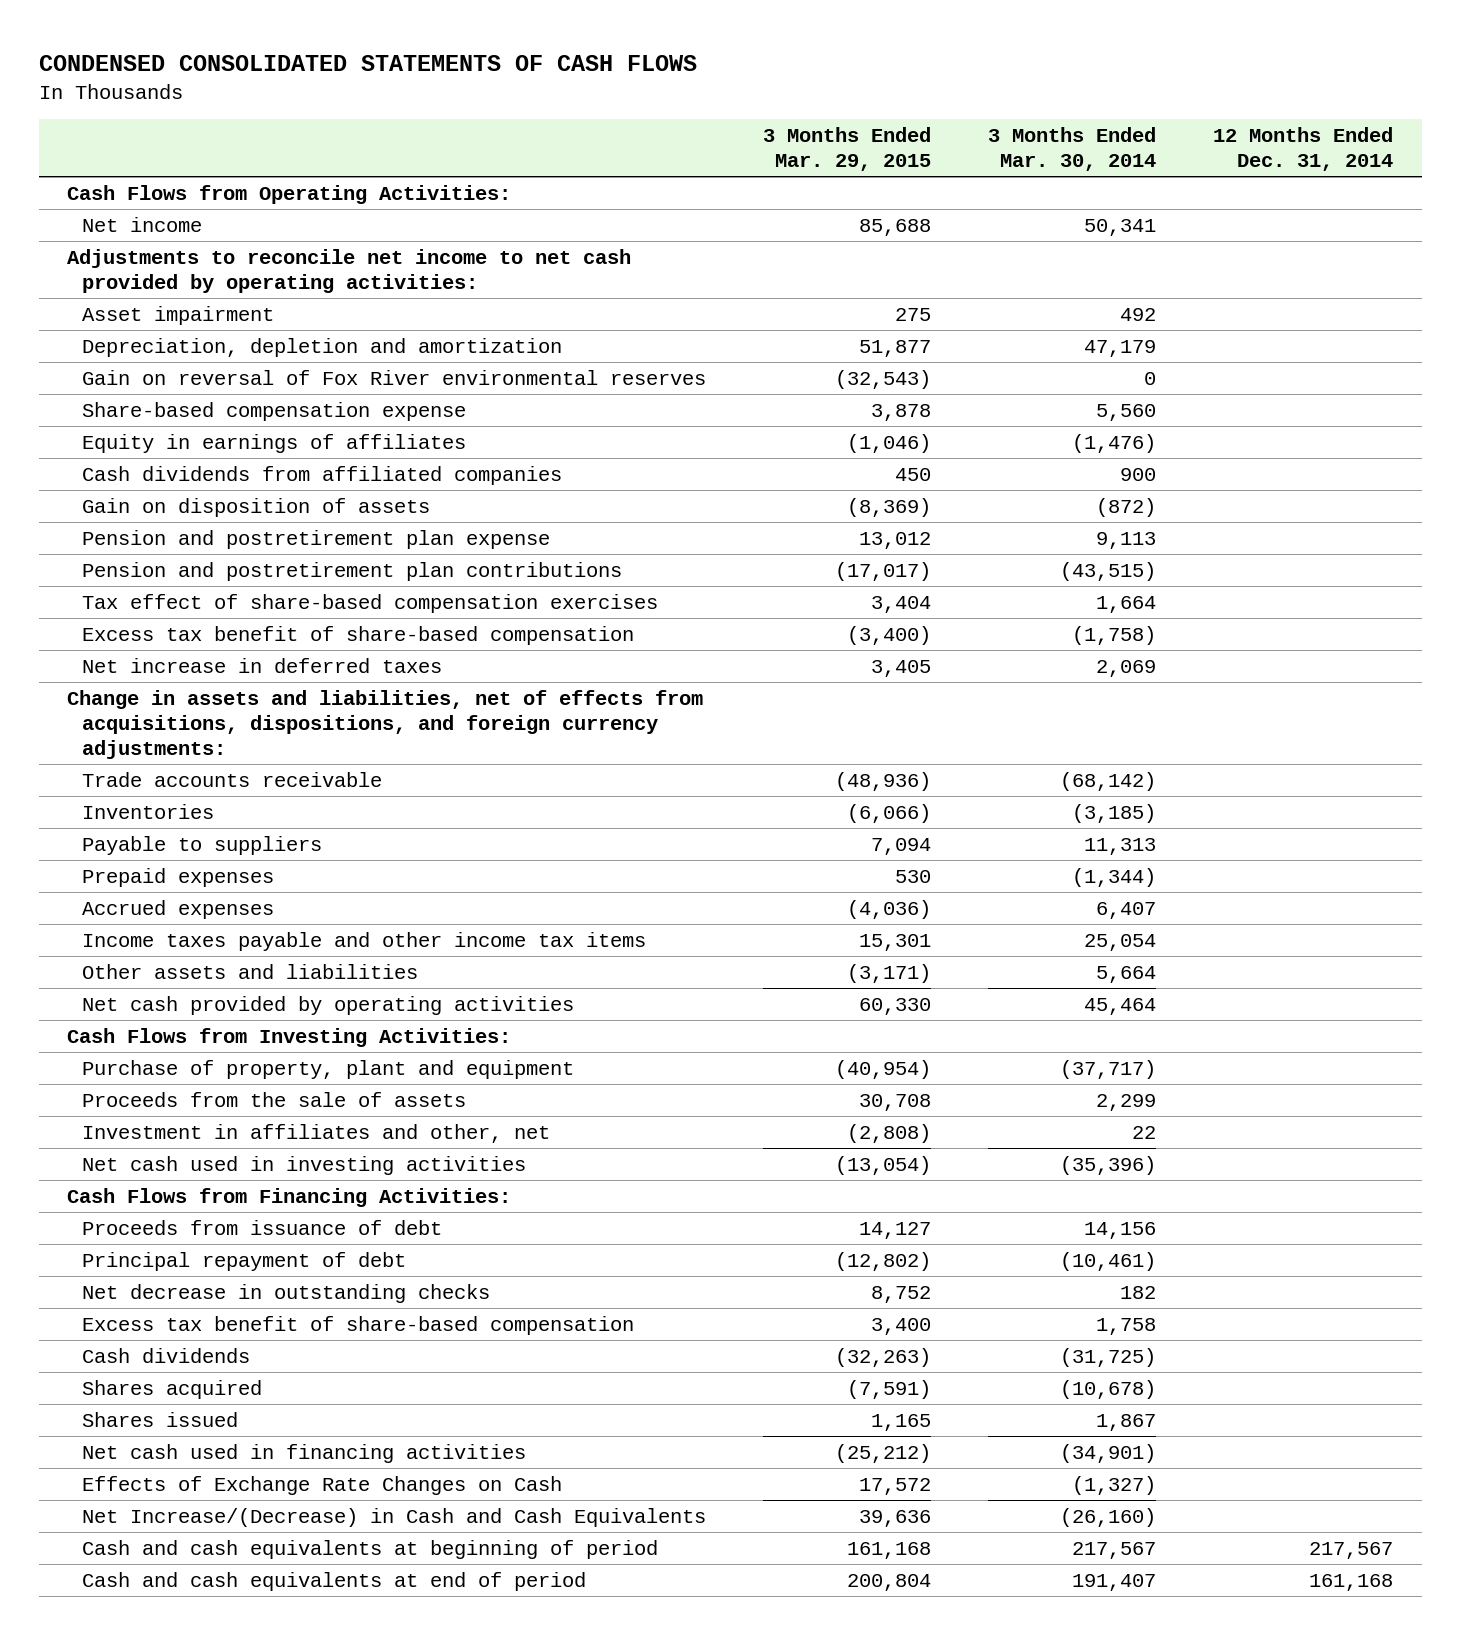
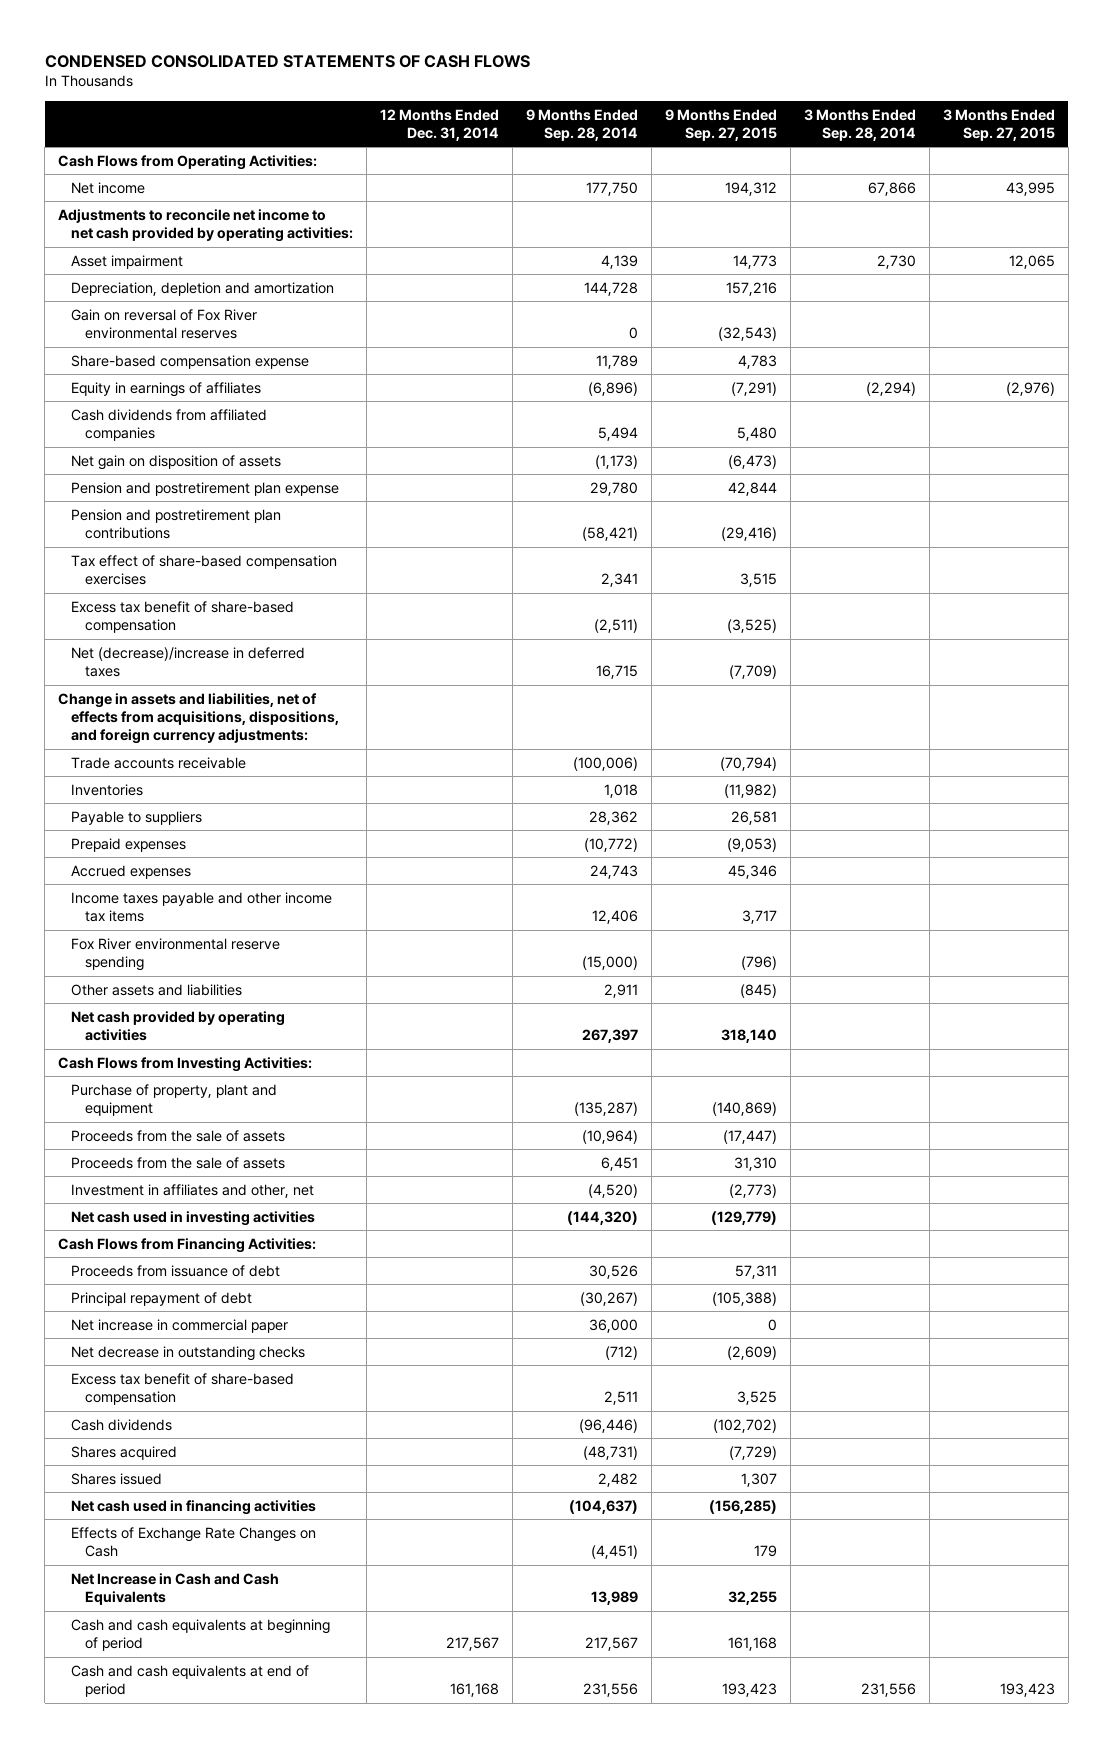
[763,127,932,172] 3 Months Ended Mar. 29, 2015 -> none
[988,127,1157,172] 3 Months Ended Mar. 30, 2014 -> none
none -> [526,108,639,141] 9 Months Ended Sep. 28, 2014
none -> [665,108,778,141] 9 Months Ended Sep. 27, 2015
none -> [804,108,917,141] 3 Months Ended Sep. 28, 2014
none -> [943,108,1056,141] 3 Months Ended Sep. 27, 2015
[82,497,431,517] Gain on disposition of assets -> [71,454,282,470] Net gain on disposition of assets
[82,657,443,673] Net increase in deferred taxes -> [71,646,306,678] Net (decrease)/increase in deferred taxes
none -> [71,937,281,972] Fox River environmental reserve spending
none -> [71,1156,286,1169] Proceeds from the sale of assets
none -> [71,1318,289,1333] Net increase in commercial paper
[82,1507,707,1527] Net Increase/(Decrease) in Cash and Cash Equivalents -> [71,1572,280,1606] Net Increase in Cash and Cash Equivalents

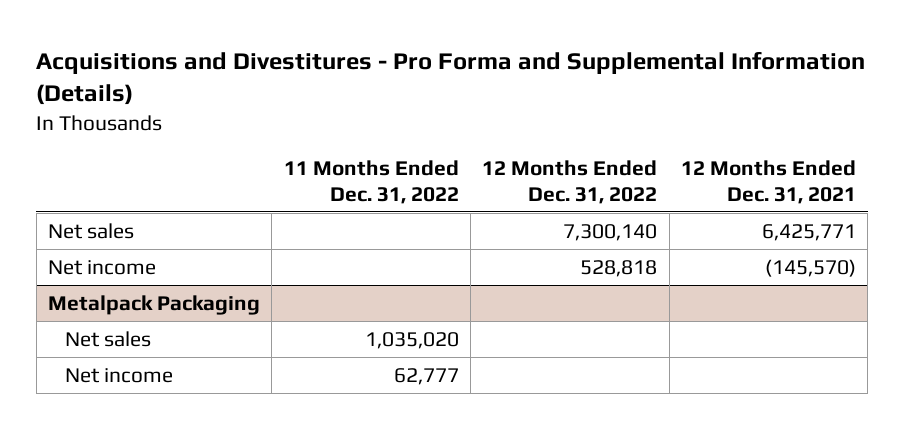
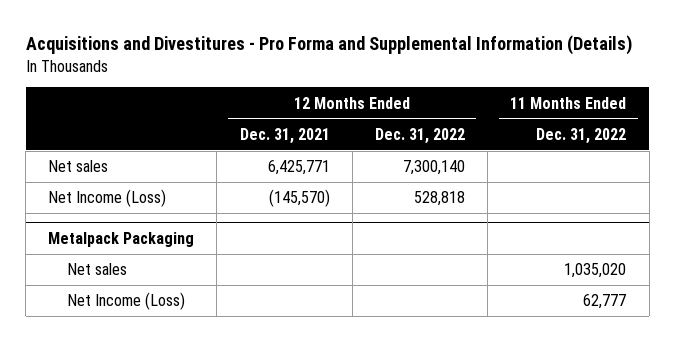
[48,259,157,275] Net income -> [48,189,167,208] Net Income (Loss)
[65,367,174,383] Net income -> [67,292,186,311] Net Income (Loss)

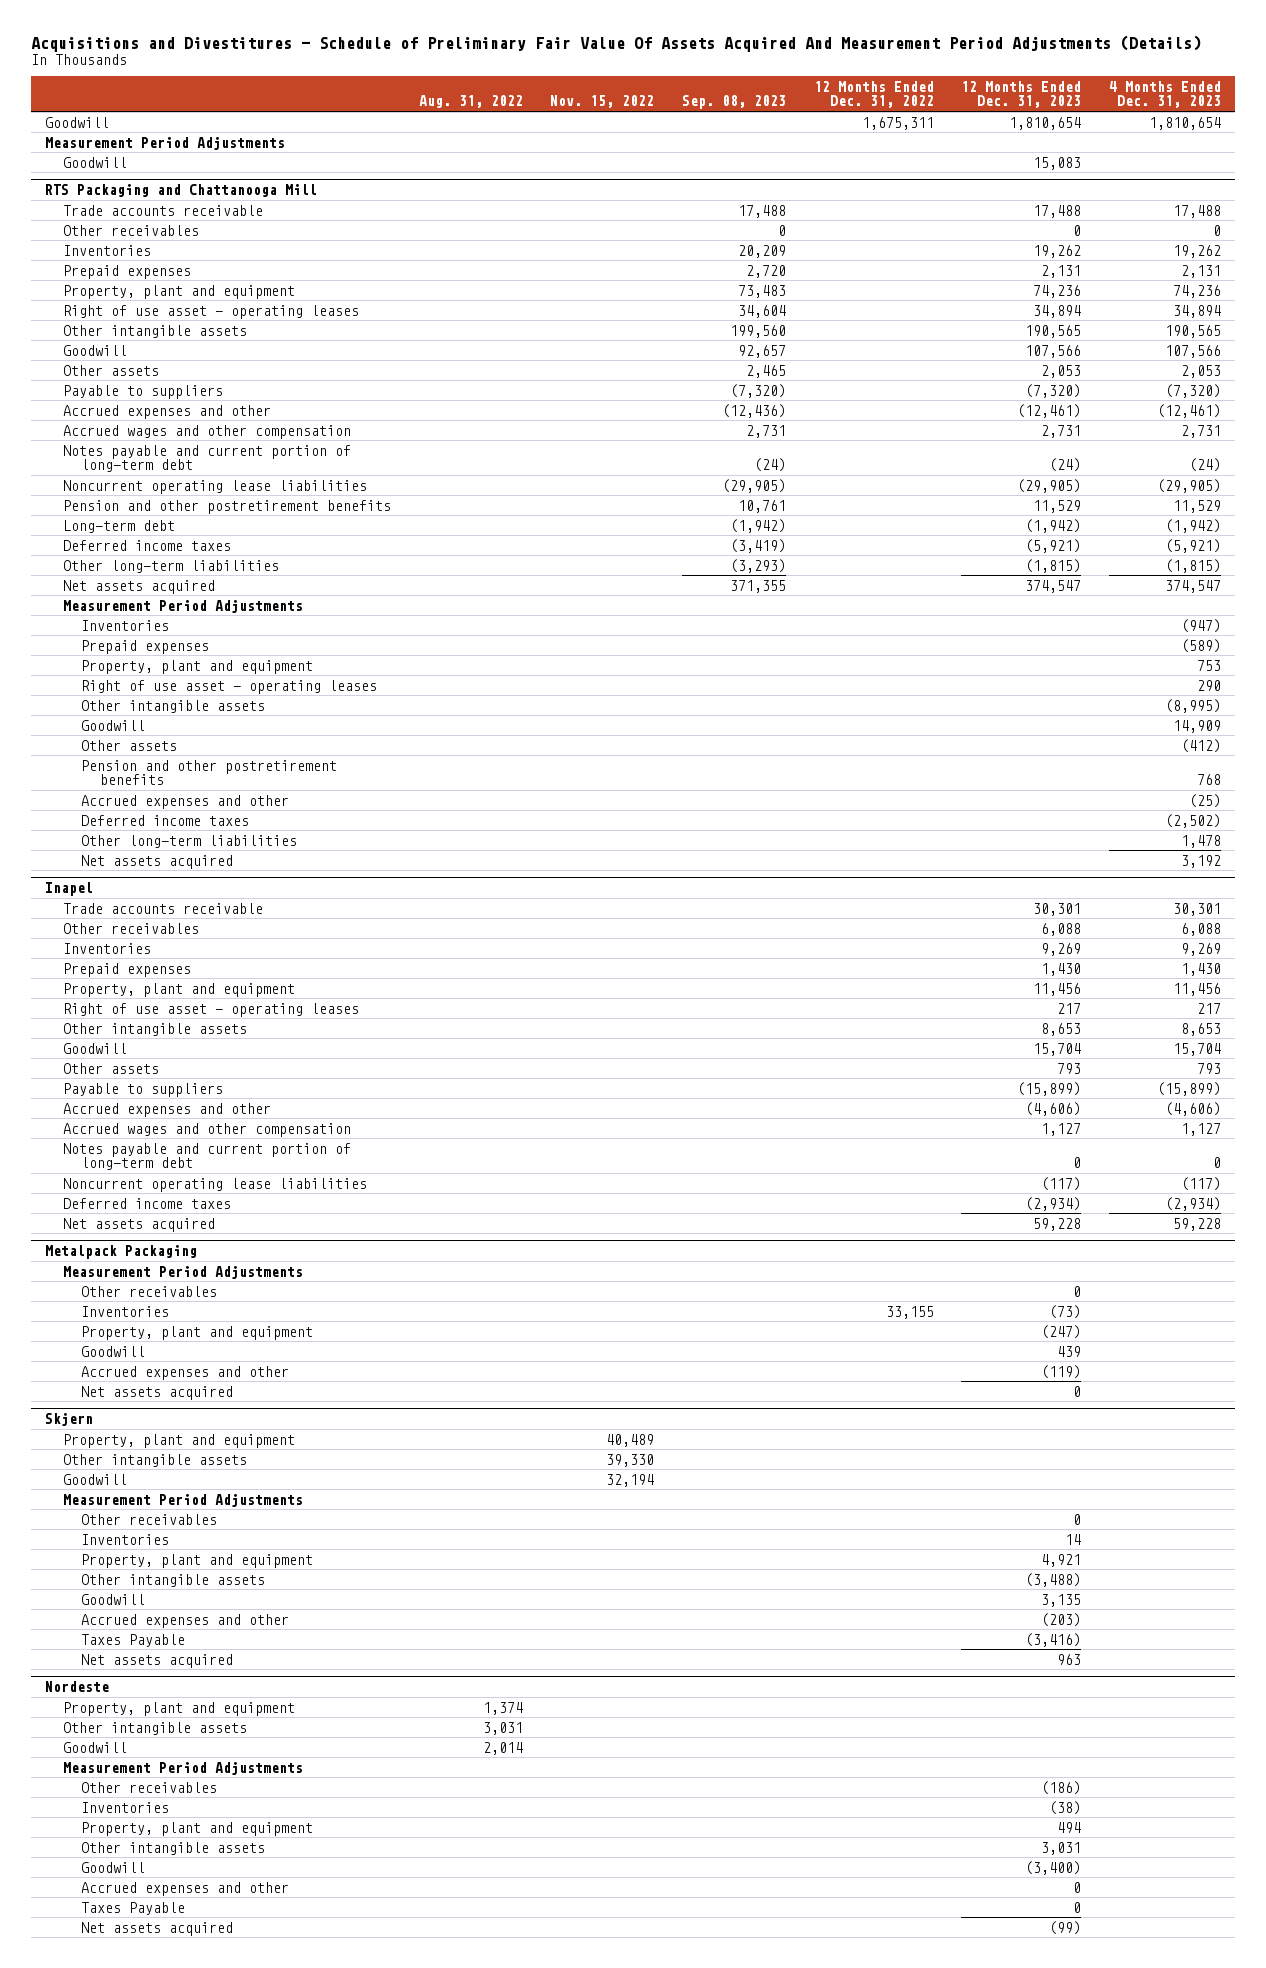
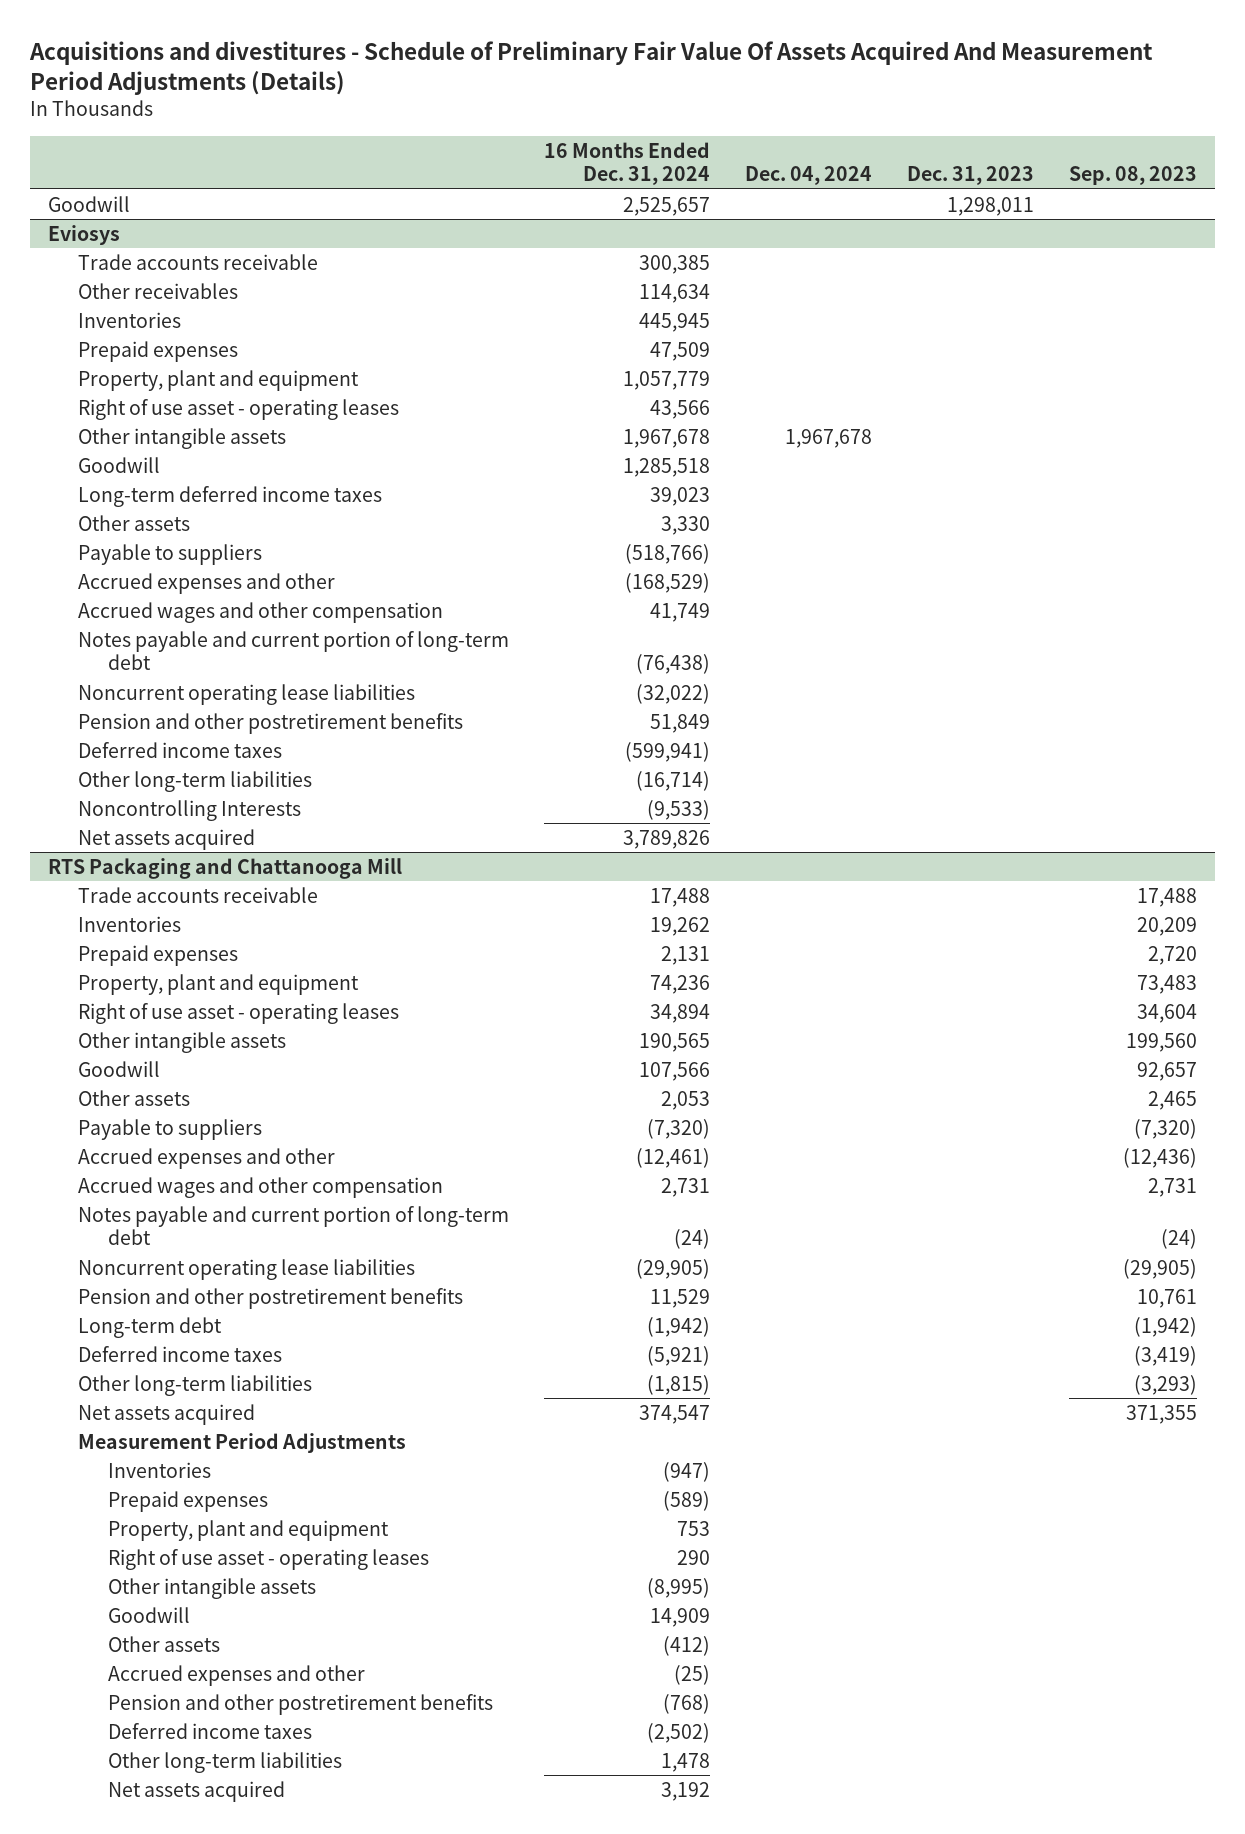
[30,34,1201,52] Acquisitions and Divestitures - Schedule of Preliminary Fair Value Of Assets Acquired And Measurement Period Adjustments (Details) -> [28,41,1153,96] Acquisitions and divestitures - Schedule of Preliminary Fair Value Of Assets Acquired And Measurement Period Adjustments (Details)
[418,95,523,109] Aug. 31, 2022 -> none
[550,95,655,109] Nov. 15, 2022 -> none
[813,80,934,109] 12 Months Ended Dec. 31, 2022 -> none
[961,80,1082,109] 12 Months Ended Dec. 31, 2023 -> none
[1109,80,1222,109] 4 Months Ended Dec. 31, 2023 -> none
none -> [543,141,710,186] 16 Months Ended Dec. 31, 2024
none -> [744,166,872,186] Dec. 04, 2024
none -> [906,166,1034,186] Dec. 31, 2023
[44,136,285,150] Measurement Period Adjustments -> none
[63,156,128,168] Goodwill -> none
none -> [47,224,120,245] Eviosys
none -> [77,253,318,270] Trade accounts receivable
none -> [77,282,238,299] Other receivables
none -> [77,311,181,328] Inventories
none -> [77,340,238,362] Prepaid expenses
none -> [77,369,359,391] Property, plant and equipment
none -> [77,398,399,420] Right of use asset - operating leases
none -> [77,427,286,449] Other intangible assets
none -> [77,456,160,473] Goodwill
none -> [77,485,382,507] Long-term deferred income taxes
none -> [77,514,190,531] Other assets
none -> [77,543,262,565] Payable to suppliers
none -> [77,572,335,594] Accrued expenses and other
none -> [77,601,443,623] Accrued wages and other compensation
none -> [77,630,509,671] Notes payable and current portion of long-term debt
none -> [77,683,415,705] Noncurrent operating lease liabilities
none -> [77,712,463,734] Pension and other postretirement benefits
none -> [77,741,282,758] Deferred income taxes
none -> [77,770,312,792] Other long-term liabilities
none -> [77,799,301,821] Noncontrolling Interests
none -> [77,828,255,850] Net assets acquired
[63,224,200,236] Other receivables -> none
[81,759,338,786] Pension and other postretirement benefits -> [107,1693,493,1715] Pension and other postretirement benefits
[44,881,93,896] Inapel -> none
[63,902,264,914] Trade accounts receivable -> none
[63,922,200,934] Other receivables -> none
[63,942,152,954] Inventories -> none
[63,962,192,977] Prepaid expenses -> none
[63,982,296,997] Property, plant and equipment -> none
[63,1002,360,1017] Right of use asset - operating leases -> none
[63,1022,248,1036] Other intangible assets -> none
[63,1042,128,1054] Goodwill -> none
[63,1062,160,1074] Other assets -> none
[63,1082,224,1097] Payable to suppliers -> none
[63,1102,272,1117] Accrued expenses and other -> none
[63,1122,352,1137] Accrued wages and other compensation -> none
[63,1142,352,1171] Notes payable and current portion of long-term debt -> none
[63,1177,368,1192] Noncurrent operating lease liabilities -> none
[63,1197,232,1209] Deferred income taxes -> none
[63,1217,216,1232] Net assets acquired -> none
[44,1244,197,1259] Metalpack Packaging -> none
[63,1265,304,1279] Measurement Period Adjustments -> none
[81,1285,218,1297] Other receivables -> none
[81,1305,170,1317] Inventories -> none
[81,1325,314,1340] Property, plant and equipment -> none
[81,1345,146,1357] Goodwill -> none
[81,1365,290,1380] Accrued expenses and other -> none
[81,1385,234,1400] Net assets acquired -> none
[44,1412,93,1426] Skjern -> none
[63,1433,296,1448] Property, plant and equipment -> none
[63,1453,248,1467] Other intangible assets -> none
[63,1473,128,1485] Goodwill -> none
[63,1493,304,1507] Measurement Period Adjustments -> none
[81,1513,218,1525] Other receivables -> none
[81,1533,170,1545] Inventories -> none
[81,1553,314,1568] Property, plant and equipment -> none
[81,1573,266,1587] Other intangible assets -> none
[81,1593,146,1605] Goodwill -> none
[81,1613,290,1628] Accrued expenses and other -> none
[81,1633,186,1647] Taxes Payable -> none
[81,1653,234,1668] Net assets acquired -> none
[44,1680,109,1692] Nordeste -> none
[63,1701,296,1716] Property, plant and equipment -> none
[63,1721,248,1735] Other intangible assets -> none
[63,1741,128,1753] Goodwill -> none
[63,1761,304,1775] Measurement Period Adjustments -> none
[81,1781,218,1793] Other receivables -> none
[81,1801,170,1813] Inventories -> none
[81,1821,314,1836] Property, plant and equipment -> none
[81,1841,266,1855] Other intangible assets -> none
[81,1861,146,1873] Goodwill -> none
[81,1881,290,1896] Accrued expenses and other -> none
[81,1901,186,1915] Taxes Payable -> none
[81,1921,234,1936] Net assets acquired -> none

